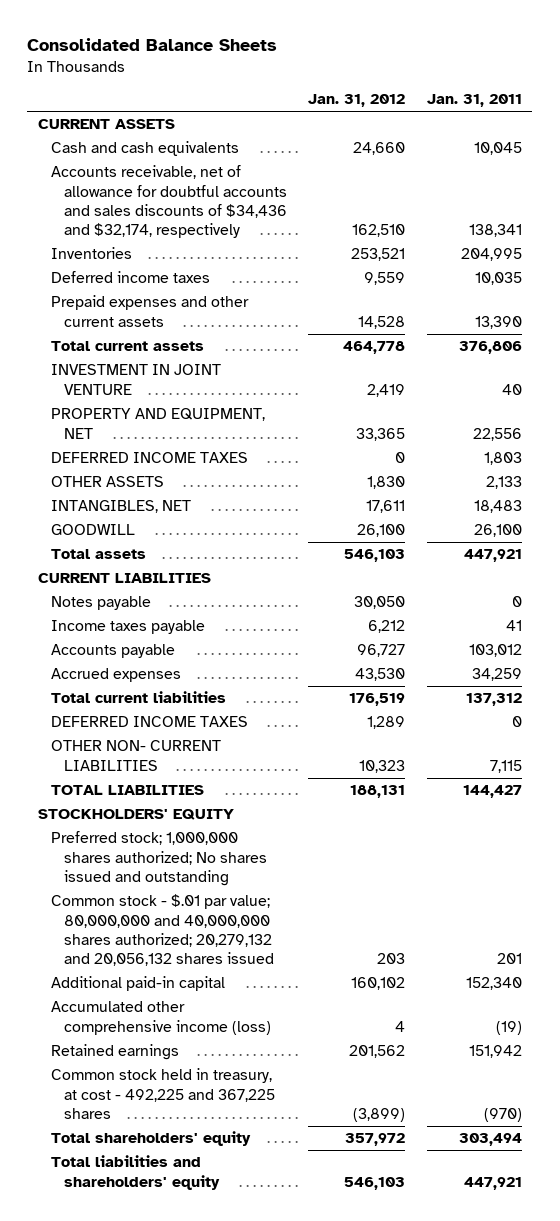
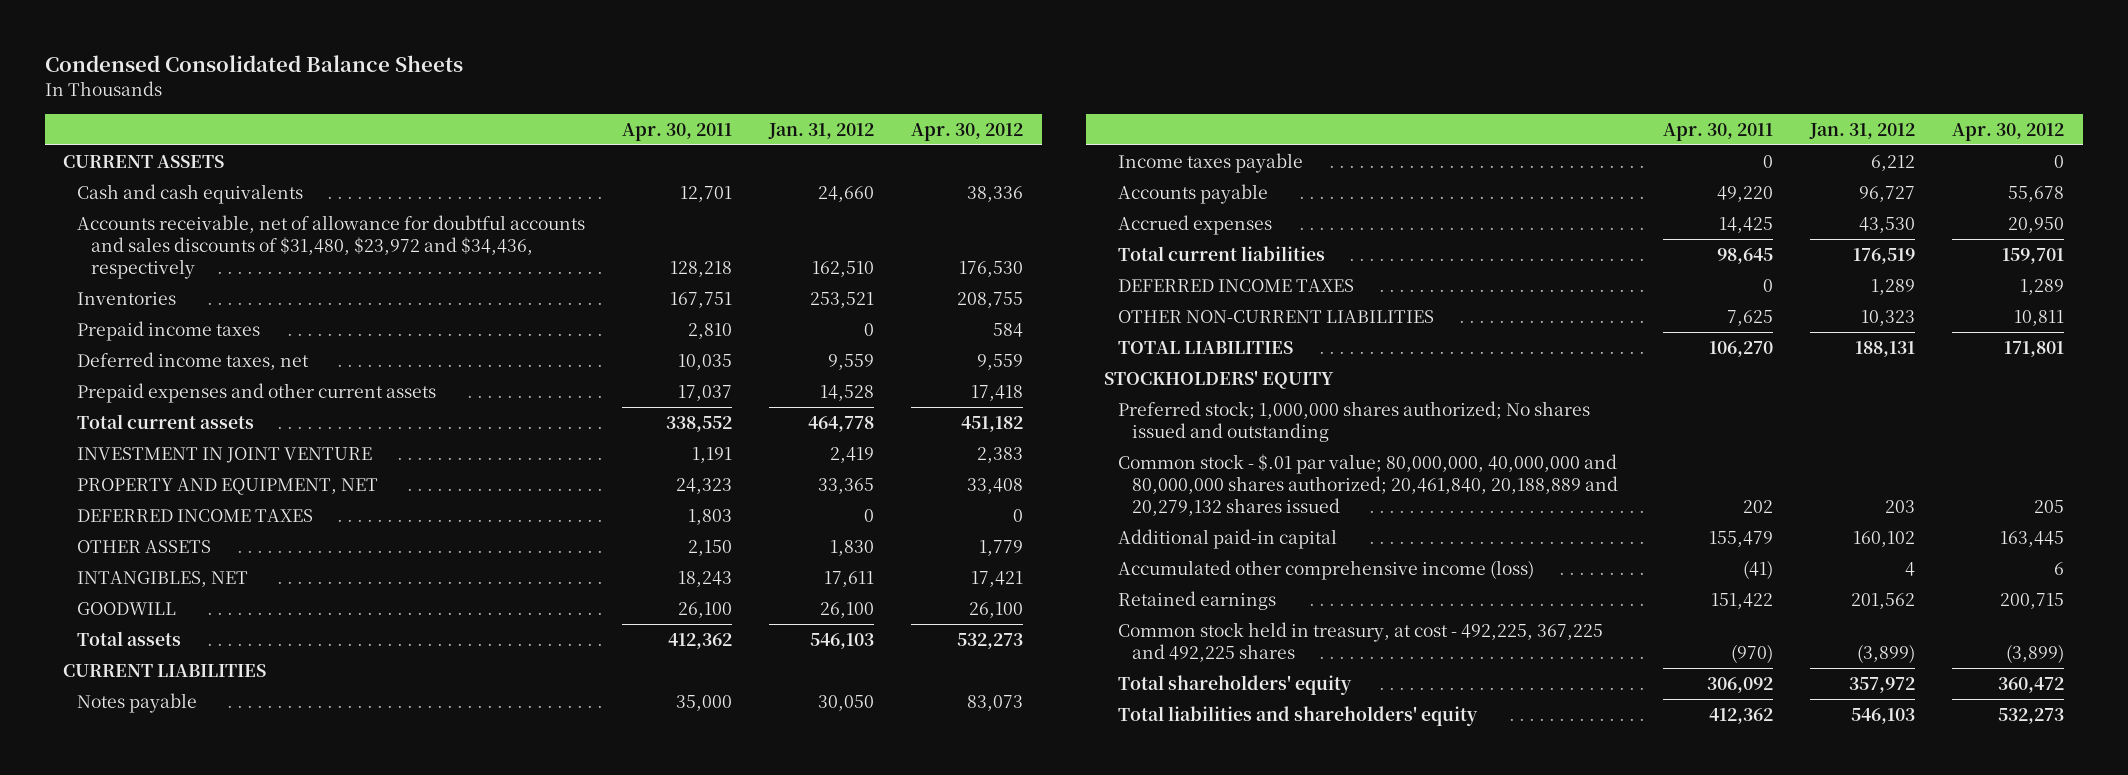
[27,38,278,52] Consolidated Balance Sheets -> [44,55,463,73] Condensed Consolidated Balance Sheets
[426,94,522,108] Jan. 31, 2011 -> none
none -> [621,122,732,141] Apr. 30, 2011
none -> [911,122,1024,141] Apr. 30, 2012
[50,165,287,238] Accounts receivable, net of allowance for doubtful accounts and sales discounts of $34,436 and $32,174, respectively -> [76,214,585,280] Accounts receivable, net of allowance for doubtful accounts and sales discounts of $31,480, $23,972 and $34,436, respectively
none -> [76,320,260,341] Prepaid income taxes
[50,271,210,284] Deferred income taxes -> [76,351,309,370] Deferred income taxes, net
[50,740,221,771] OTHER NON- CURRENT LIABILITIES -> [1118,309,1435,323] OTHER NON-CURRENT LIABILITIES
[50,894,274,966] Common stock - $.01 par value; 80,000,000 and 40,000,000 shares authorized; 20,279,132 and 20,056,132 shares issued -> [1118,453,1619,517] Common stock - $.01 par value; 80,000,000, 40,000,000 and 80,000,000 shares authorized; 20,461,840, 20,188,889 and 20,279,132 shares issued
[50,1068,275,1119] Common stock held in treasury, at cost - 492,225 and 367,225 shares -> [1118,621,1604,663] Common stock held in treasury, at cost - 492,225, 367,225 and 492,225 shares

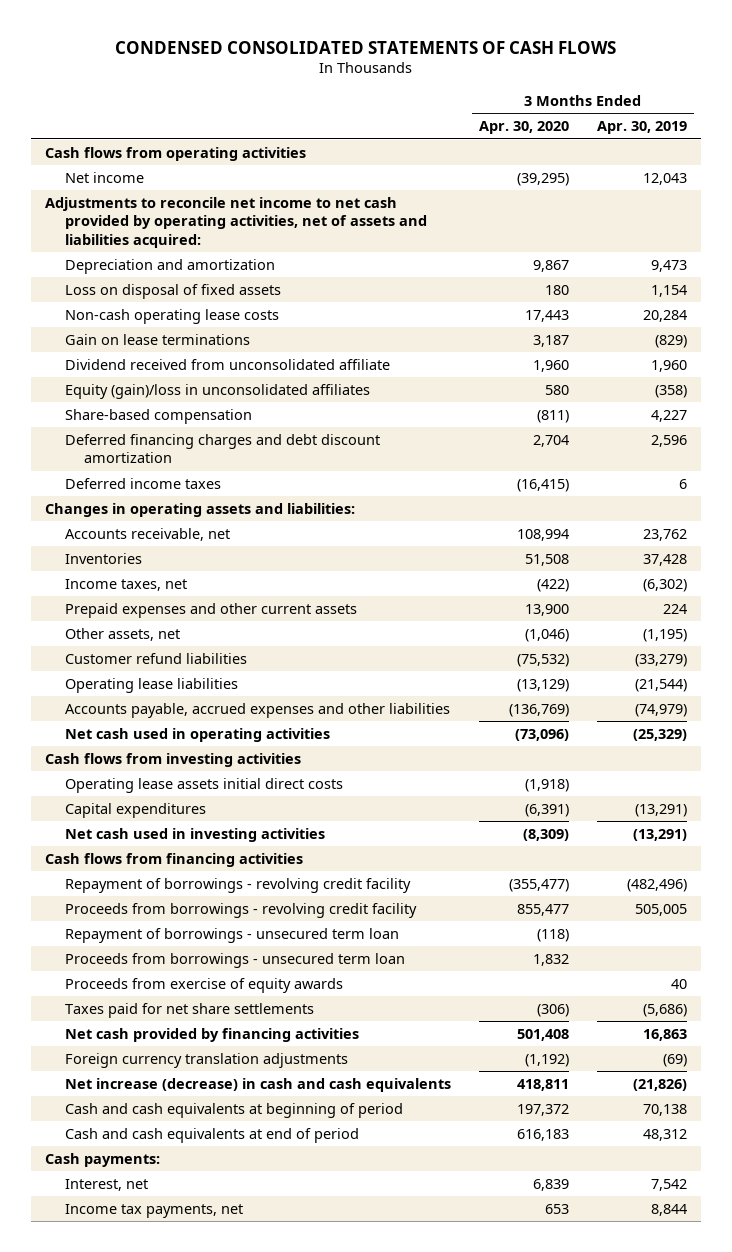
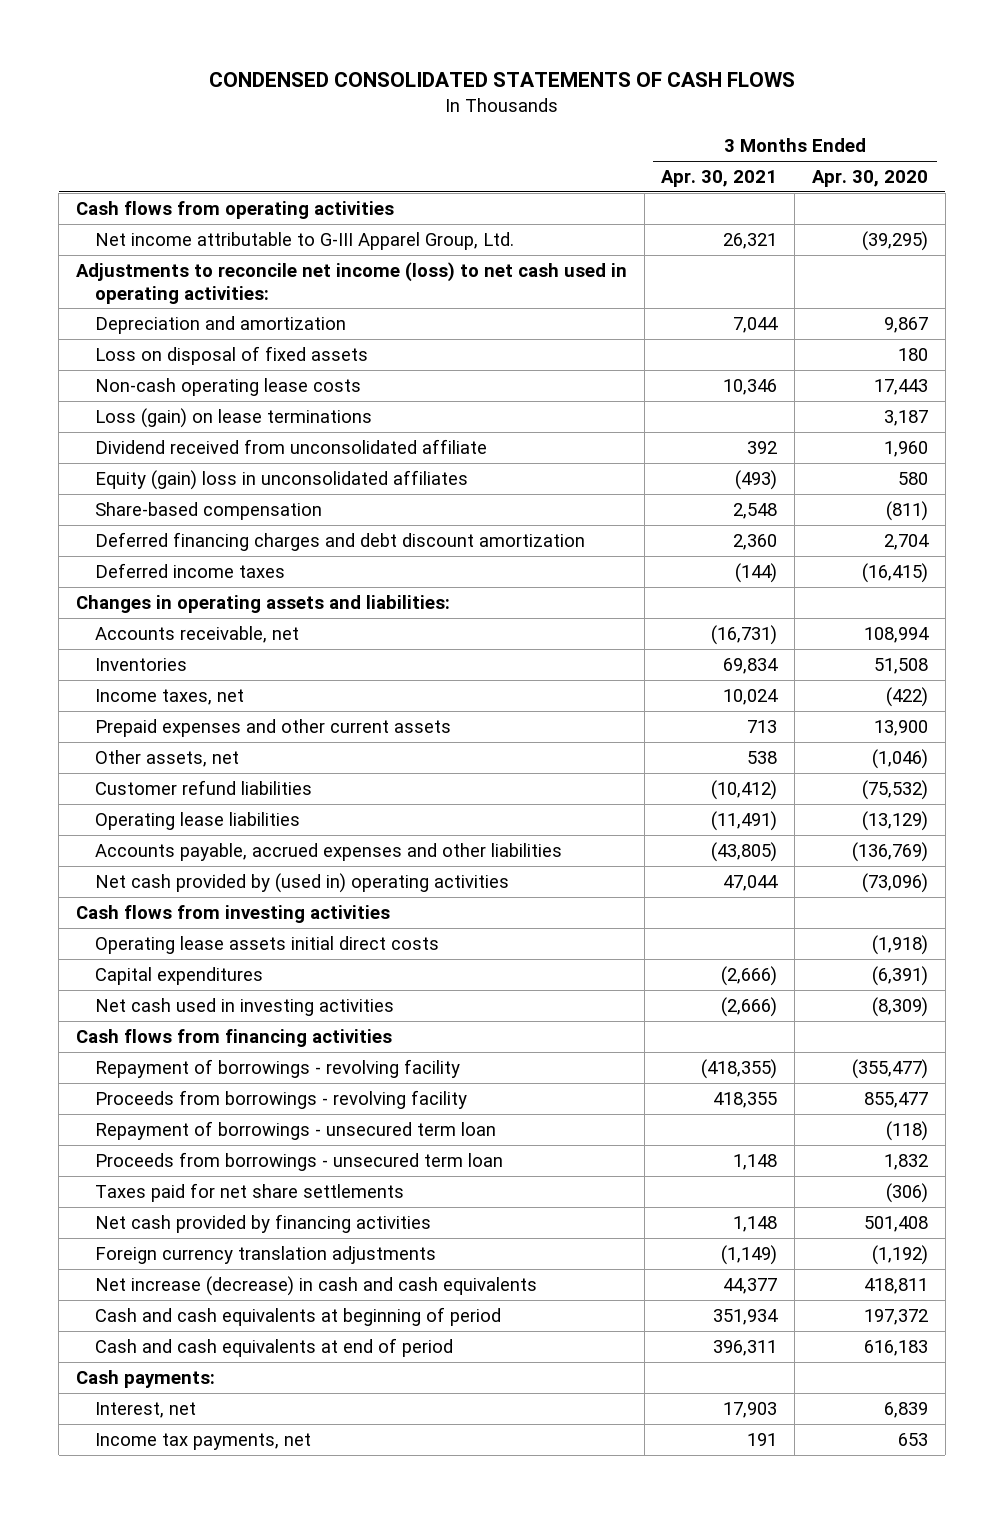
[596,121,687,135] Apr. 30, 2019 -> none
none -> [661,170,778,188] Apr. 30, 2021
[64,171,144,183] Net income -> [94,231,514,250] Net income attributable to G-III Apparel Group, Ltd.
[45,196,427,248] Adjustments to reconcile net income to net cash provided by operating activities, net of assets and liabilities acquired: -> [75,261,627,304] Adjustments to reconcile net income (loss) to net cash used in operating activities:
[64,333,250,345] Gain on lease terminations -> [94,407,372,428] Loss (gain) on lease terminations
[64,383,370,399] Equity (gain)/loss in unconsolidated affiliates -> [94,469,468,490] Equity (gain) loss in unconsolidated affiliates
[64,727,330,742] Net cash used in operating activities -> [94,872,509,893] Net cash provided by (used in) operating activities
[64,877,411,893] Repayment of borrowings - revolving credit facility -> [94,1058,460,1078] Repayment of borrowings - revolving facility
[64,902,417,918] Proceeds from borrowings - revolving credit facility -> [94,1089,467,1109] Proceeds from borrowings - revolving facility
[64,977,343,993] Proceeds from exercise of equity awards -> none

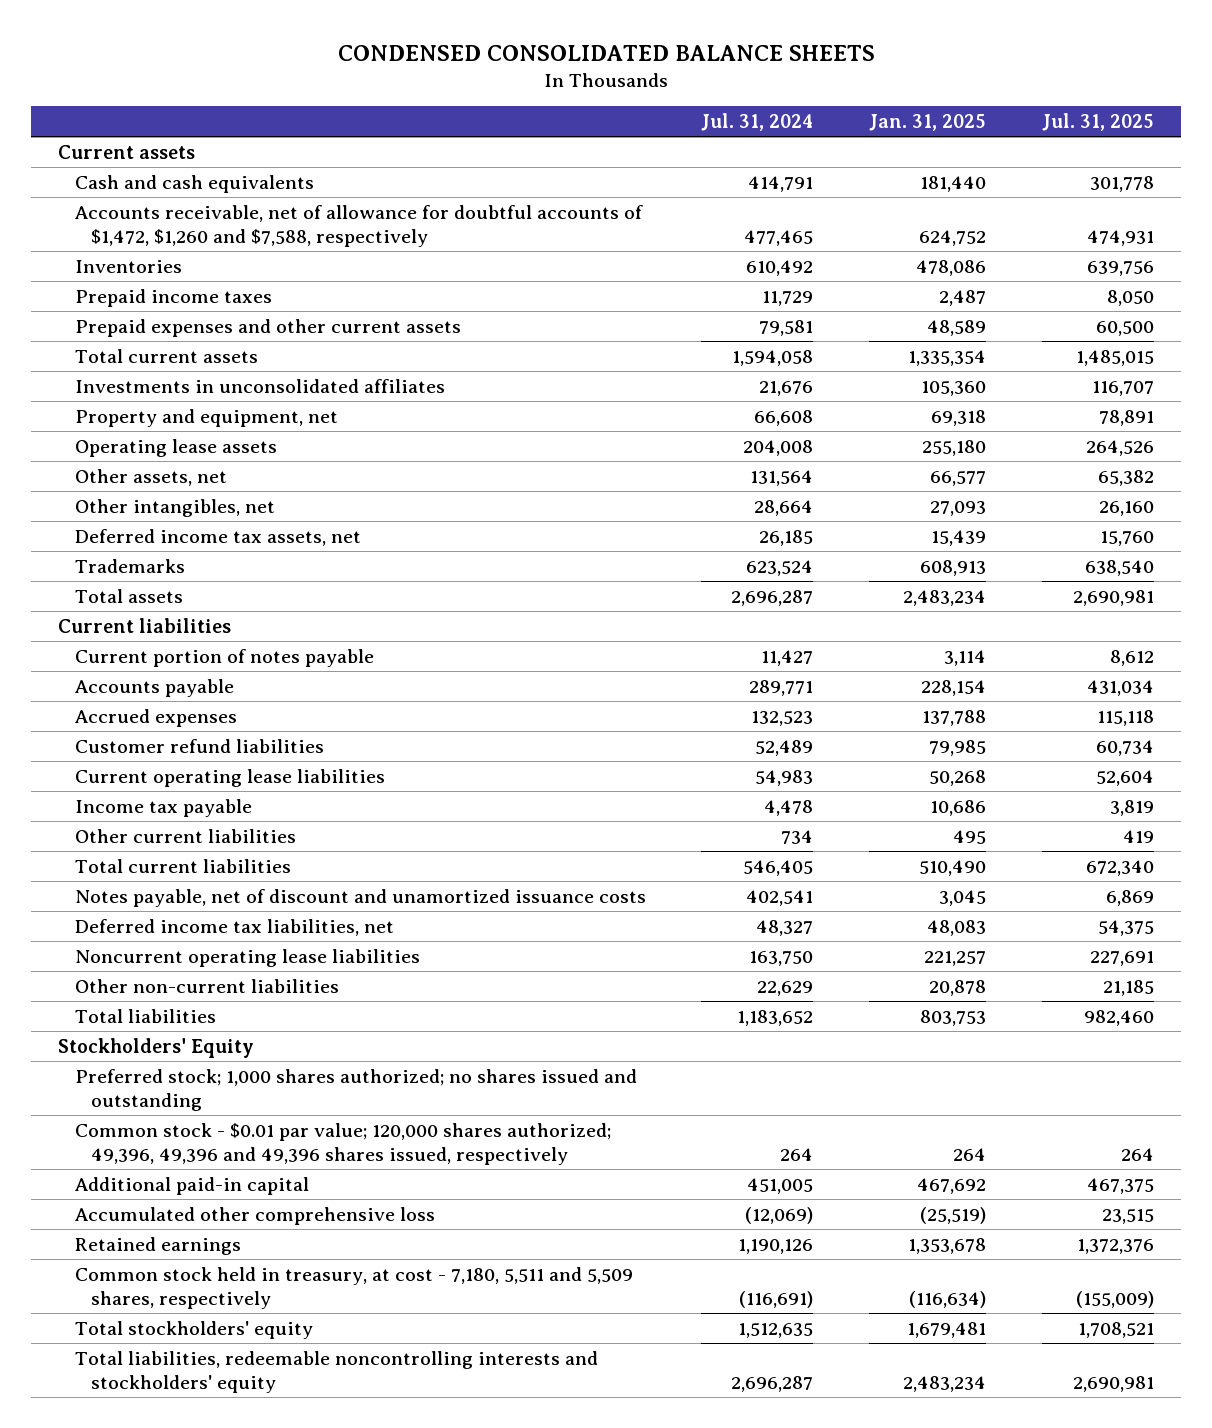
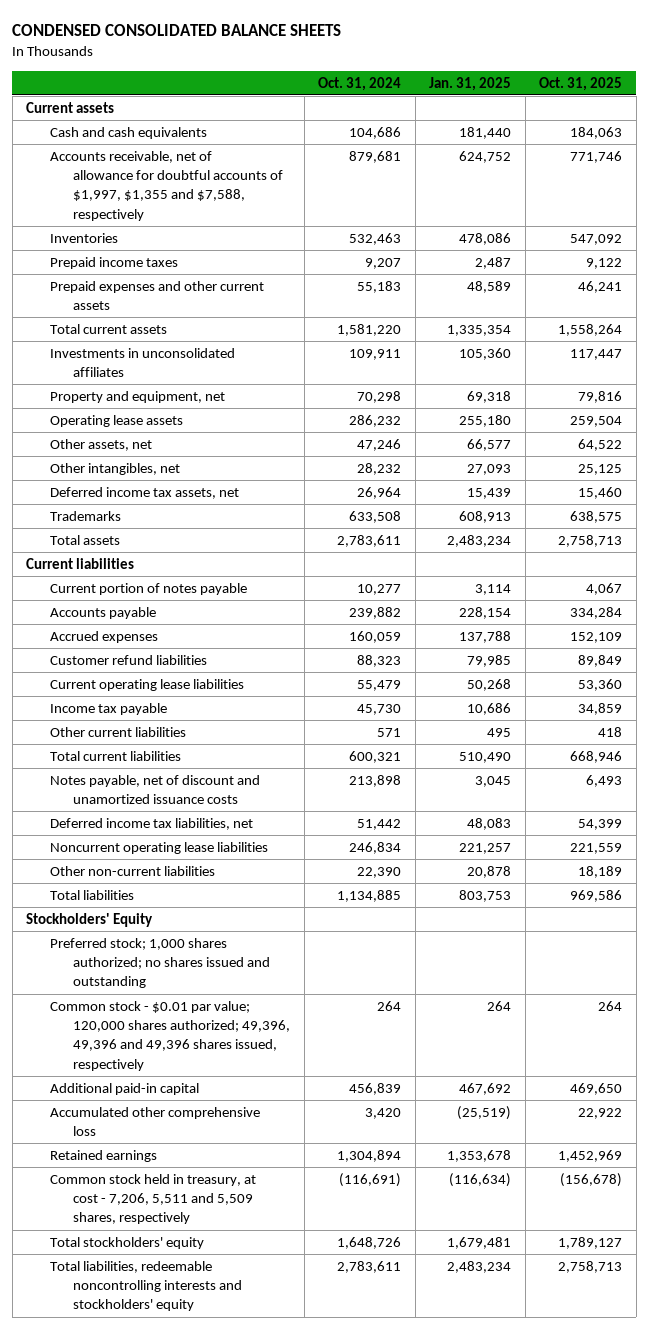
[701,113,814,132] Jul. 31, 2024 -> none
[1041,113,1154,132] Jul. 31, 2025 -> none
none -> [318,76,402,91] Oct. 31, 2024
none -> [539,76,623,91] Oct. 31, 2025
[74,204,643,247] Accounts receivable, net of allowance for doubtful accounts of $1,472, $1,260 and $7,588, respectively -> [49,150,284,221] Accounts receivable, net of allowance for doubtful accounts of $1,997, $1,355 and $7,588, respectively
[74,1266,633,1309] Common stock held in treasury, at cost - 7,180, 5,511 and 5,509 shares, respectively -> [49,1173,256,1225] Common stock held in treasury, at cost - 7,206, 5,511 and 5,509 shares, respectively

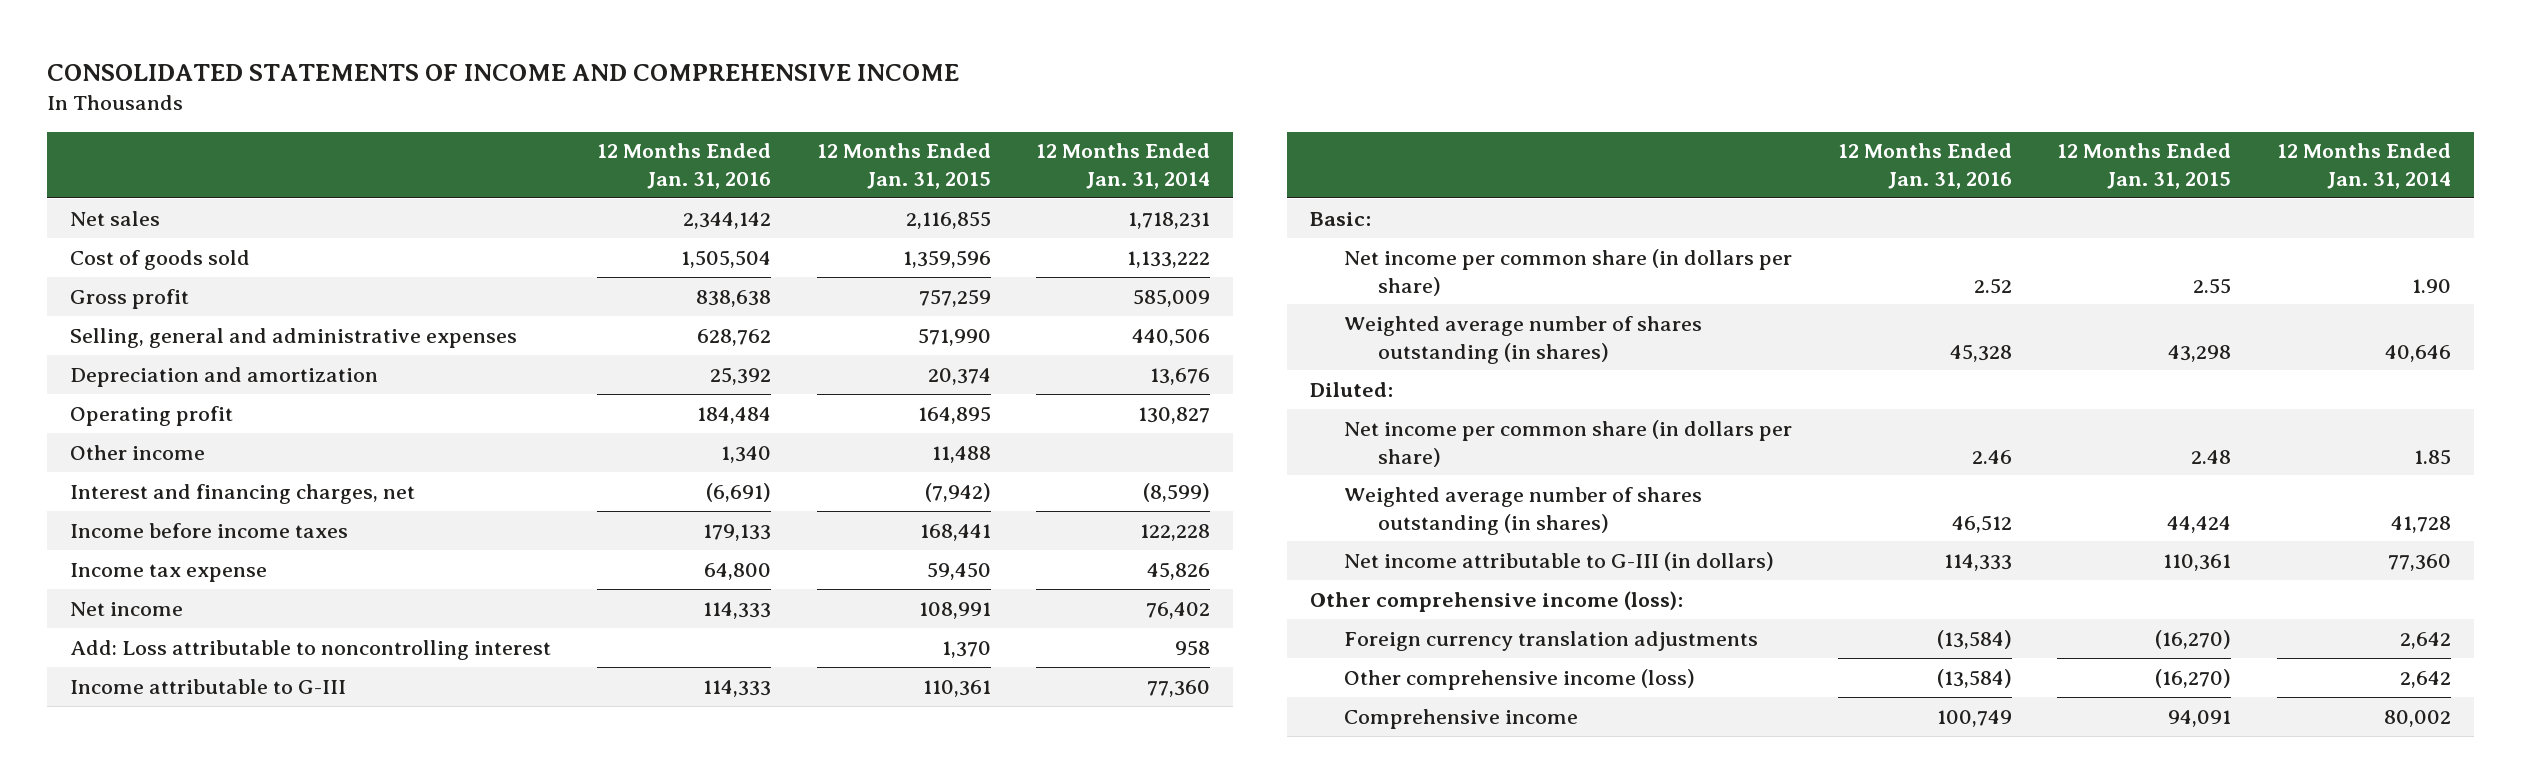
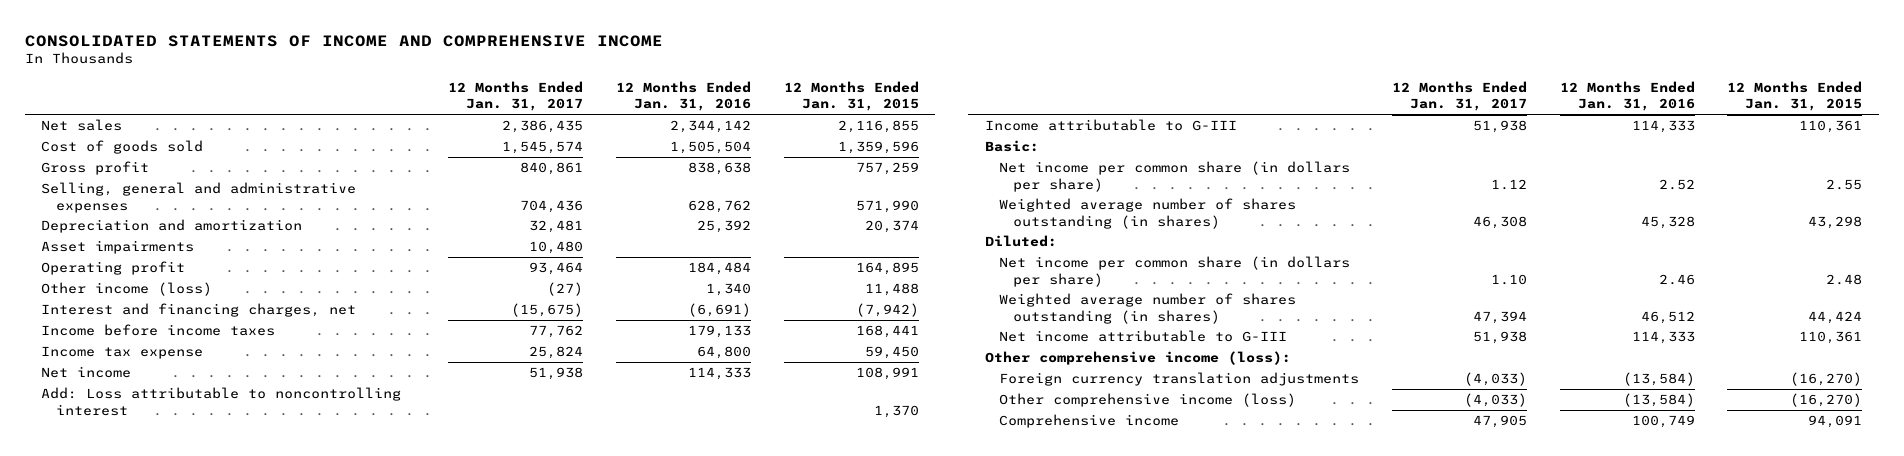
[1036,143,1211,190] 12 Months Ended Jan. 31, 2014 -> none
none -> [448,80,584,112] 12 Months Ended Jan. 31, 2017
none -> [41,240,195,255] Asset impairments
[69,444,205,460] Other income -> [41,282,213,297] Other income (loss)
[1344,551,1775,571] Net income attributable to G-III (in dollars) -> [998,330,1287,343] Net income attributable to G-III

